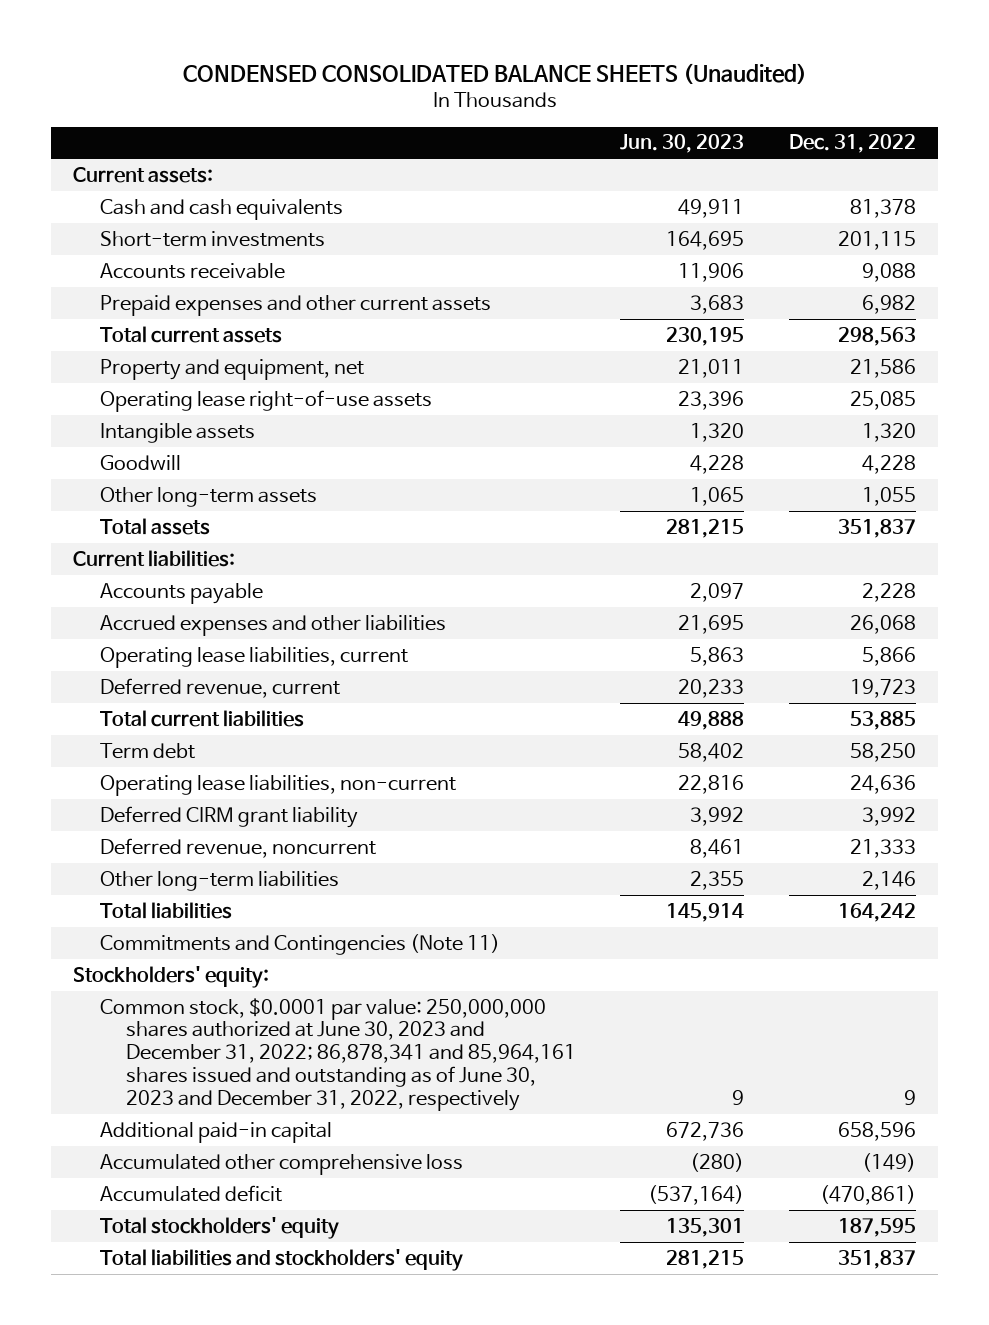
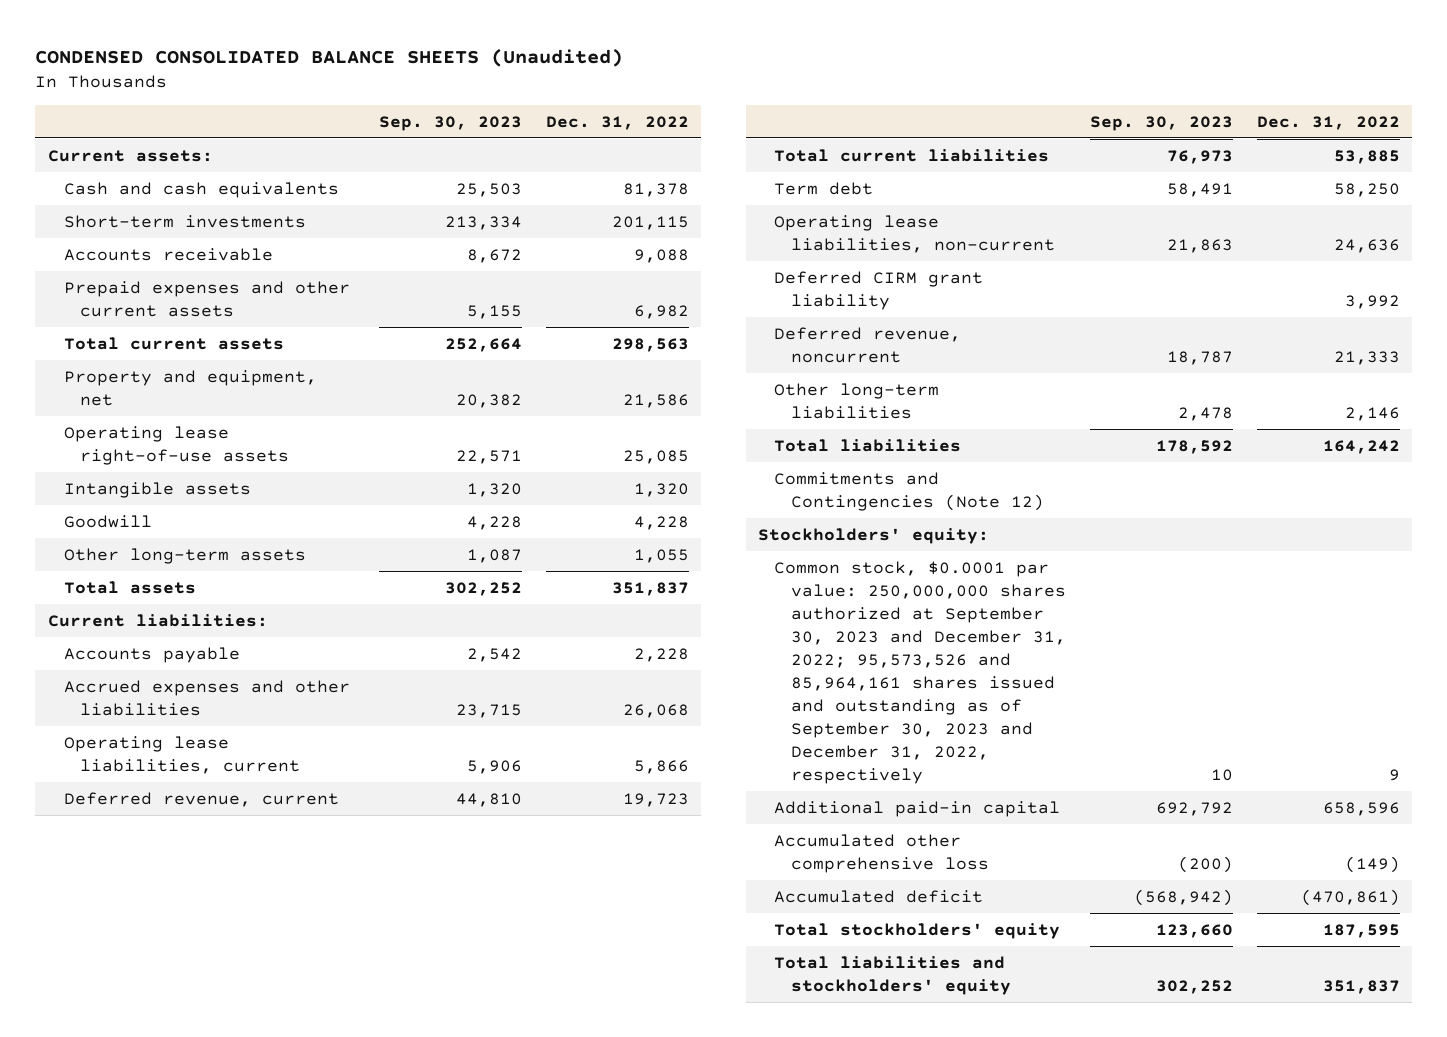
[620,134,745,154] Jun. 30, 2023 -> none
none -> [379,115,523,131] Sep. 30, 2023
[99,933,500,955] Commitments and Contingencies (Note 11) -> [774,471,1044,511] Commitments and Contingencies (Note 12)
[99,997,577,1111] Common stock, $0.0001 par value: 250,000,000 shares authorized at June 30, 2023 and December 31, 2022; 86,878,341 and 85,964,161 shares issued and outstanding as of June 30, 2023 and December 31, 2022, respectively -> [774,560,1066,785] Common stock, $0.0001 par value: 250,000,000 shares authorized at September 30, 2023 and December 31, 2022; 95,573,526 and 85,964,161 shares issued and outstanding as of September 30, 2023 and December 31, 2022, respectively

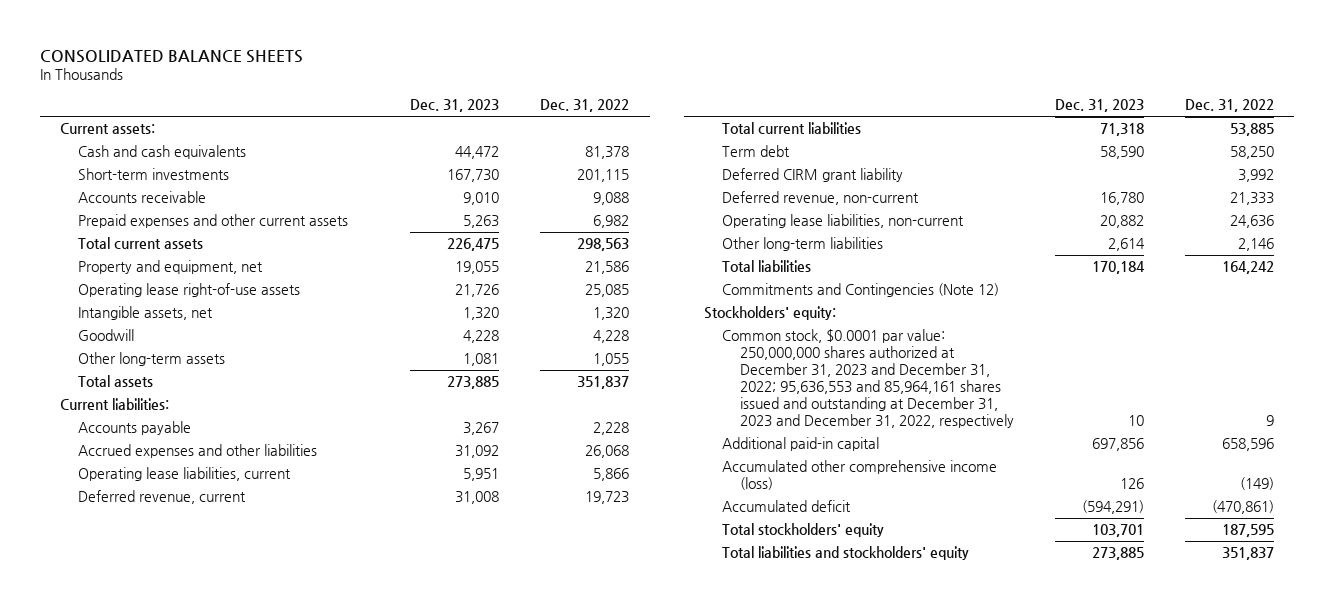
[35,49,624,68] CONDENSED CONSOLIDATED BALANCE SHEETS (Unaudited) -> [39,49,303,63] CONSOLIDATED BALANCE SHEETS
[379,115,523,131] Sep. 30, 2023 -> none
none -> [410,99,500,113] Dec. 31, 2023
[63,481,251,498] Intangible assets -> [77,306,213,321] Intangible assets, net
[774,326,962,363] Deferred revenue, noncurrent -> [722,191,920,206] Deferred revenue, non-current
[774,214,1055,253] Operating lease liabilities, non-current -> [722,214,965,229] Operating lease liabilities, non-current
[774,560,1066,785] Common stock, $0.0001 par value: 250,000,000 shares authorized at September 30, 2023 and December 31, 2022; 95,573,526 and 85,964,161 shares issued and outstanding as of September 30, 2023 and December 31, 2022, respectively -> [722,329,1014,428] Common stock, $0.0001 par value: 250,000,000 shares authorized at December 31, 2023 and December 31, 2022; 95,636,553 and 85,964,161 shares issued and outstanding at December 31, 2023 and December 31, 2022, respectively
[774,833,989,873] Accumulated other comprehensive loss -> [722,460,998,491] Accumulated other comprehensive income (loss)

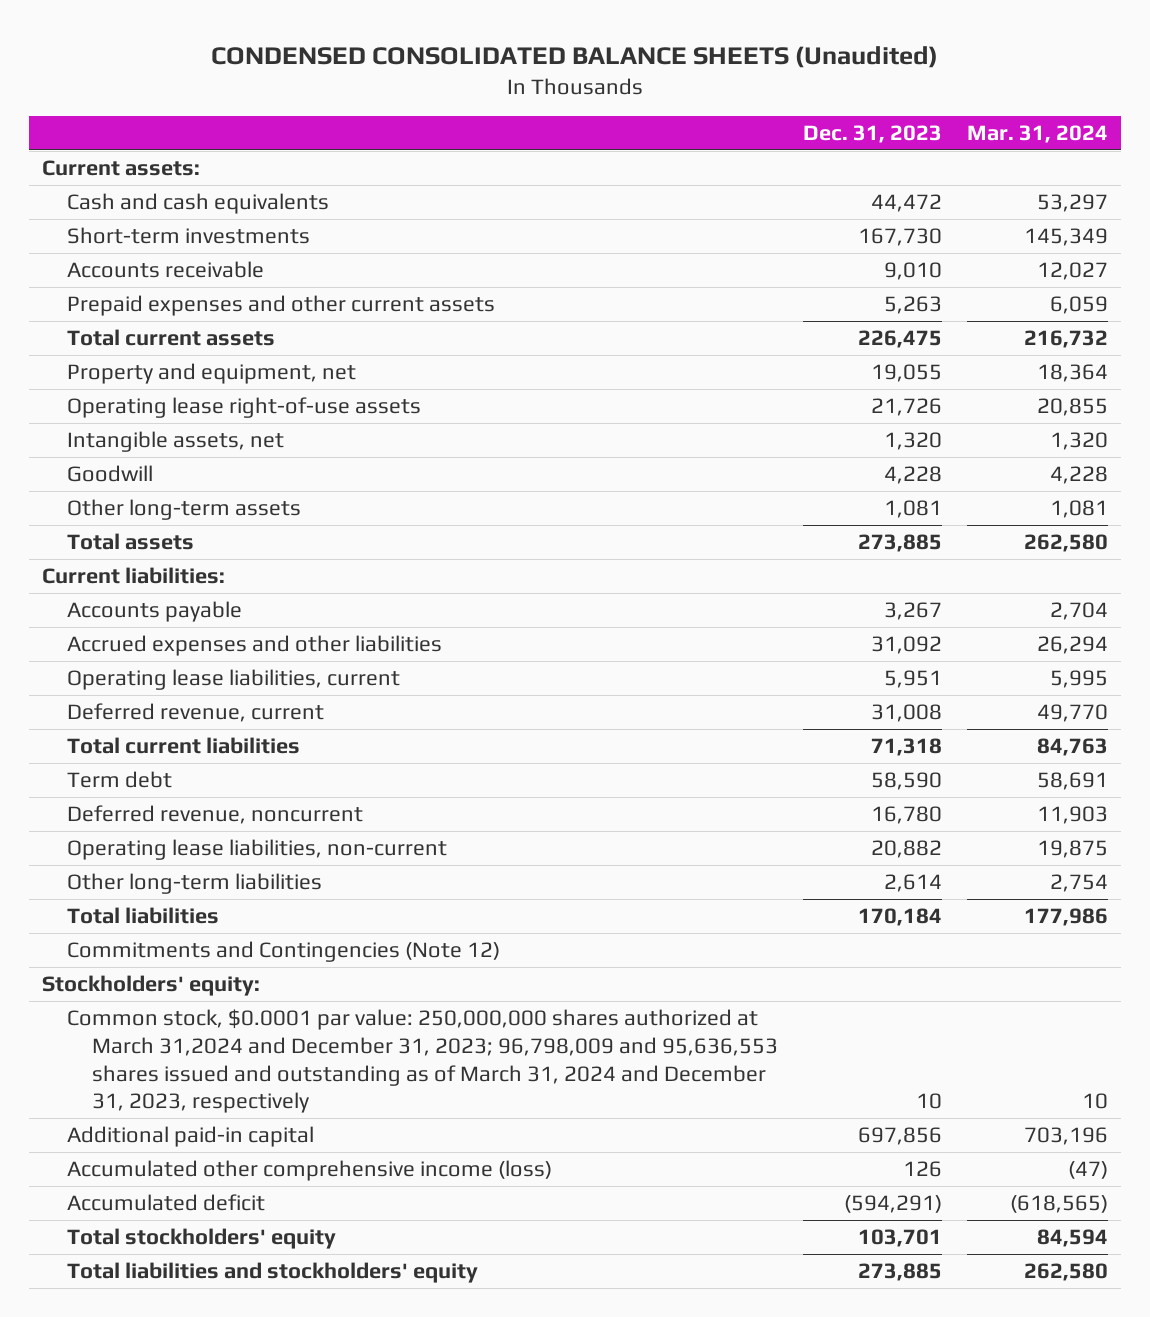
[39,49,303,63] CONSOLIDATED BALANCE SHEETS -> [210,45,938,68] CONDENSED CONSOLIDATED BALANCE SHEETS (Unaudited)
[540,99,630,113] Dec. 31, 2022 -> none
none -> [967,124,1109,143] Mar. 31, 2024
[722,168,904,183] Deferred CIRM grant liability -> none
[722,191,920,206] Deferred revenue, non-current -> [67,805,364,825] Deferred revenue, noncurrent
[722,329,1014,428] Common stock, $0.0001 par value: 250,000,000 shares authorized at December 31, 2023 and December 31, 2022; 95,636,553 and 85,964,161 shares issued and outstanding at December 31, 2023 and December 31, 2022, respectively -> [67,1009,779,1114] Common stock, $0.0001 par value: 250,000,000 shares authorized at March 31,2024 and December 31, 2023; 96,798,009 and 95,636,553 shares issued and outstanding as of March 31, 2024 and December 31, 2023, respectively

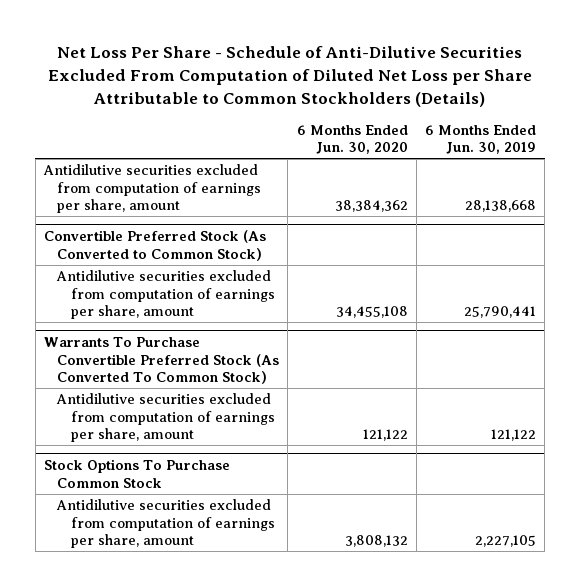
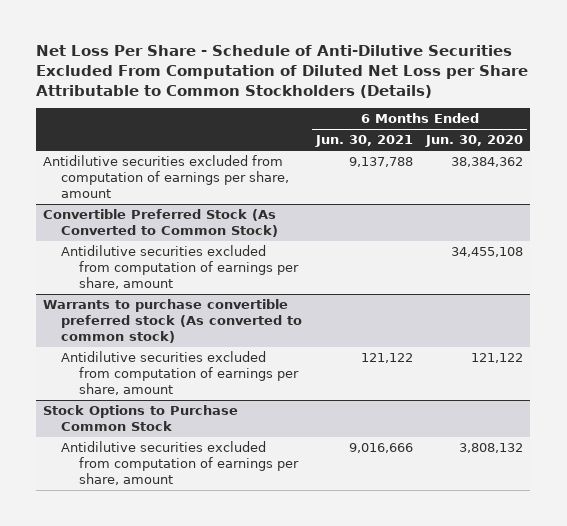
[425,124,537,155] 6 Months Ended Jun. 30, 2019 -> none
none -> [314,135,413,148] Jun. 30, 2021
[44,336,280,385] Warrants To Purchase Convertible Preferred Stock (As Converted To Common Stock) -> [43,299,303,344] Warrants to purchase convertible preferred stock (As converted to common stock)
[44,458,231,488] Stock Options To Purchase Common Stock -> [43,405,239,432] Stock Options to Purchase Common Stock

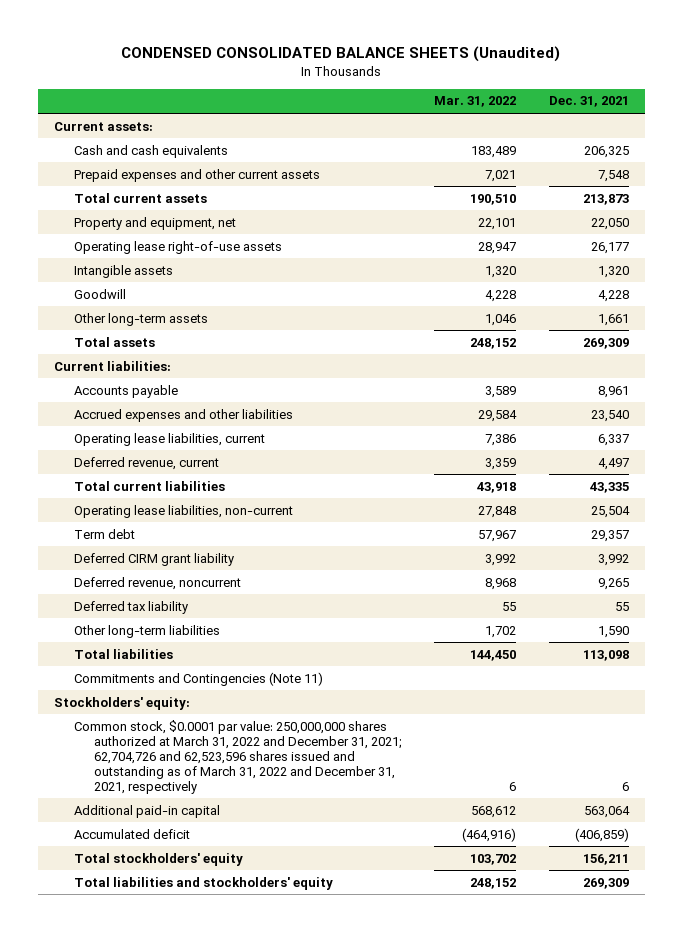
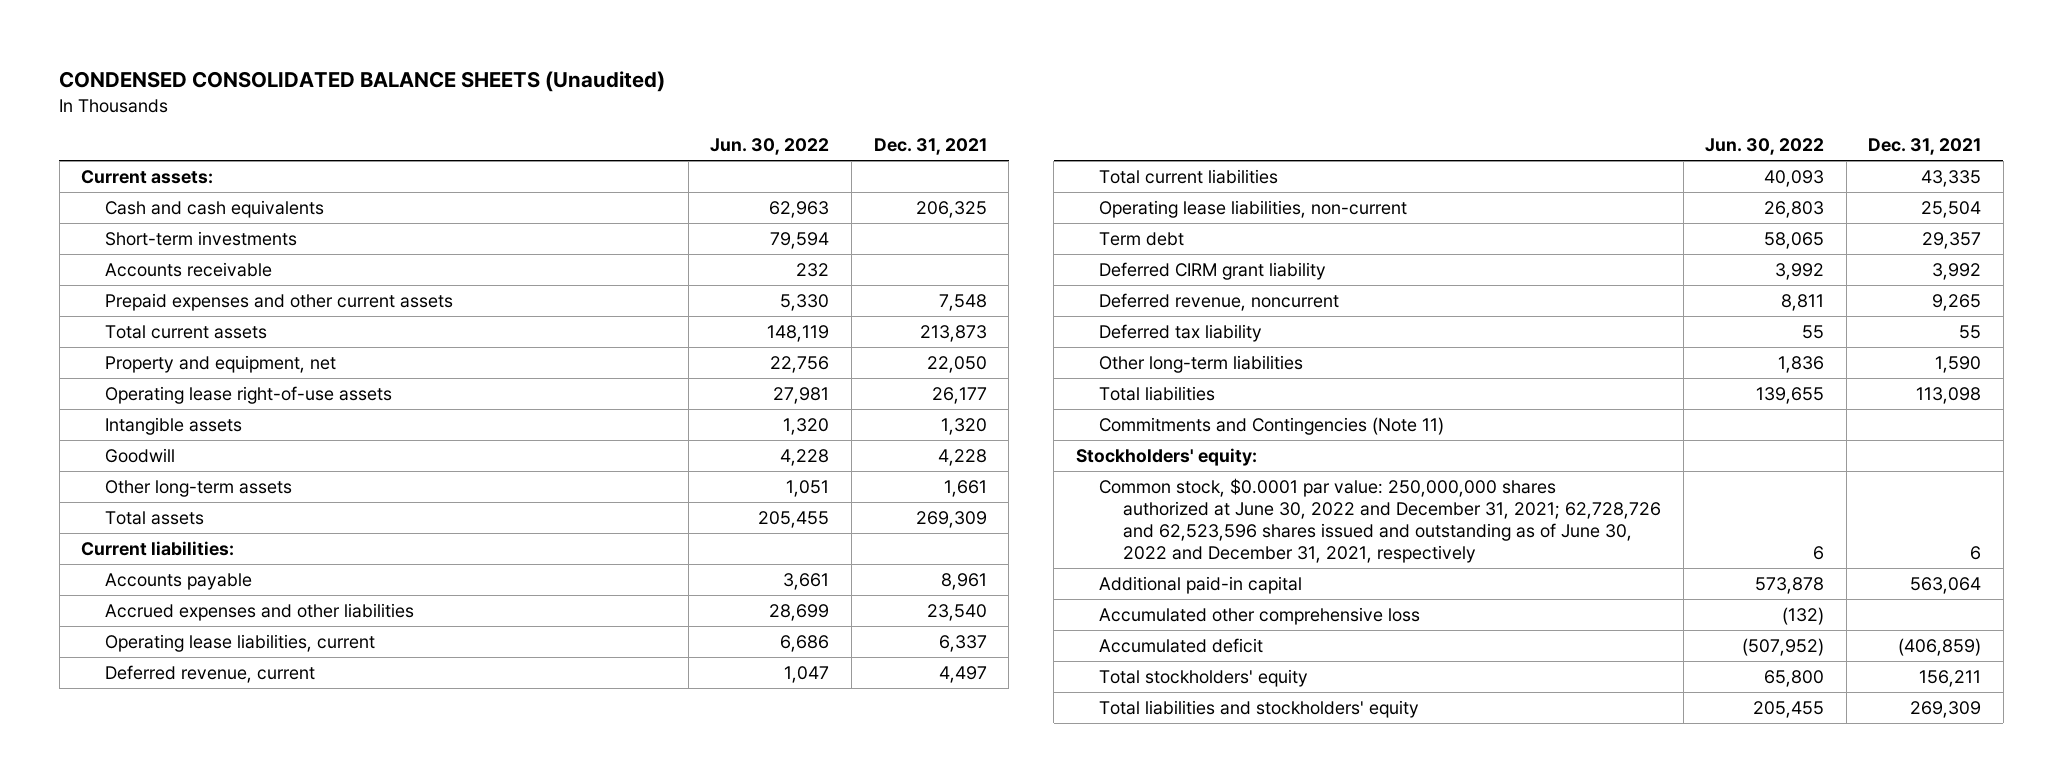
[434,96,517,108] Mar. 31, 2022 -> none
none -> [710,138,830,156] Jun. 30, 2022
none -> [104,230,297,246] Short-term investments
none -> [104,261,272,277] Accounts receivable
[74,719,402,794] Common stock, $0.0001 par value: 250,000,000 shares authorized at March 31, 2022 and December 31, 2021; 62,704,726 and 62,523,596 shares issued and outstanding as of March 31, 2022 and December 31, 2021, respectively -> [1099,477,1661,563] Common stock, $0.0001 par value: 250,000,000 shares authorized at June 30, 2022 and December 31, 2021; 62,728,726 and 62,523,596 shares issued and outstanding as of June 30, 2022 and December 31, 2021, respectively
none -> [1099,606,1421,625] Accumulated other comprehensive loss

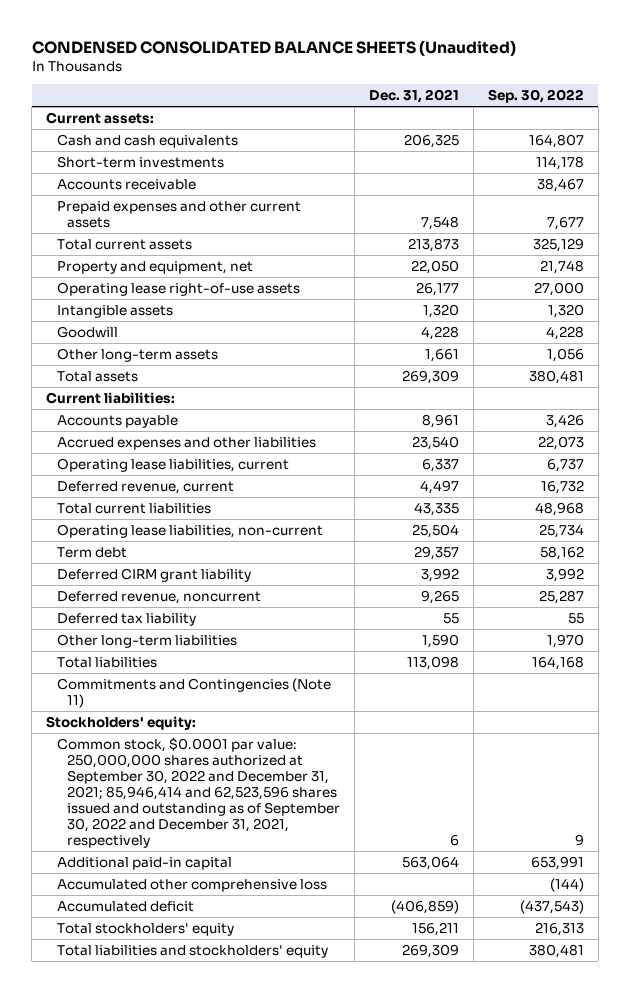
[710,138,830,156] Jun. 30, 2022 -> none
none -> [487,89,584,104] Sep. 30, 2022
[1099,477,1661,563] Common stock, $0.0001 par value: 250,000,000 shares authorized at June 30, 2022 and December 31, 2021; 62,728,726 and 62,523,596 shares issued and outstanding as of June 30, 2022 and December 31, 2021, respectively -> [56,736,341,849] Common stock, $0.0001 par value: 250,000,000 shares authorized at September 30, 2022 and December 31, 2021; 85,946,414 and 62,523,596 shares issued and outstanding as of September 30, 2022 and December 31, 2021, respectively

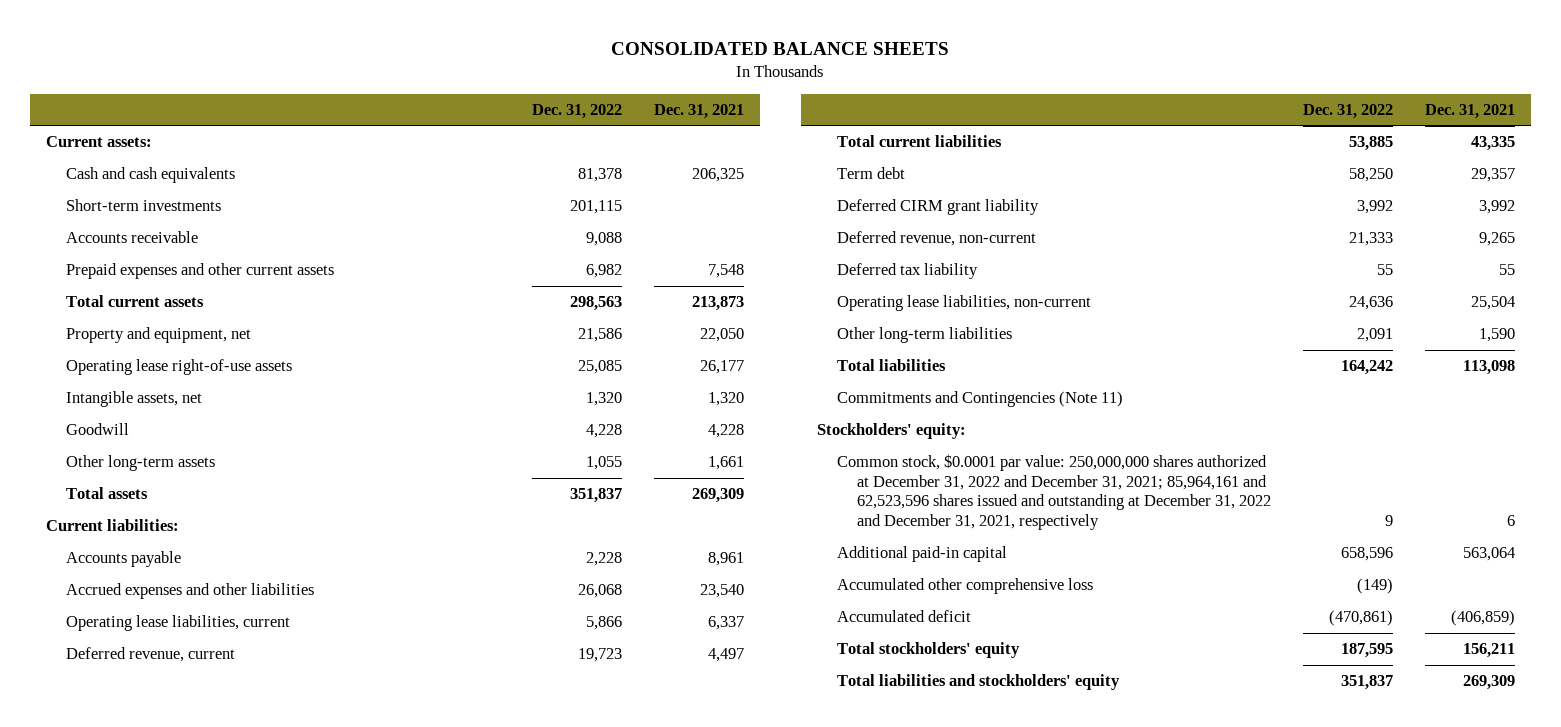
[31,39,516,56] CONDENSED CONSOLIDATED BALANCE SHEETS (Unaudited) -> [611,42,950,56] CONSOLIDATED BALANCE SHEETS
[487,89,584,104] Sep. 30, 2022 -> none
none -> [531,103,622,119] Dec. 31, 2022
[56,304,173,318] Intangible assets -> [65,391,202,408] Intangible assets, net
[56,590,261,604] Deferred revenue, noncurrent -> [836,231,1036,247] Deferred revenue, non-current
[56,523,323,538] Operating lease liabilities, non-current -> [836,295,1091,312] Operating lease liabilities, non-current
[56,736,341,849] Common stock, $0.0001 par value: 250,000,000 shares authorized at September 30, 2022 and December 31, 2021; 85,946,414 and 62,523,596 shares issued and outstanding as of September 30, 2022 and December 31, 2021, respectively -> [836,454,1271,531] Common stock, $0.0001 par value: 250,000,000 shares authorized at December 31, 2022 and December 31, 2021; 85,964,161 and 62,523,596 shares issued and outstanding at December 31, 2022 and December 31, 2021, respectively

